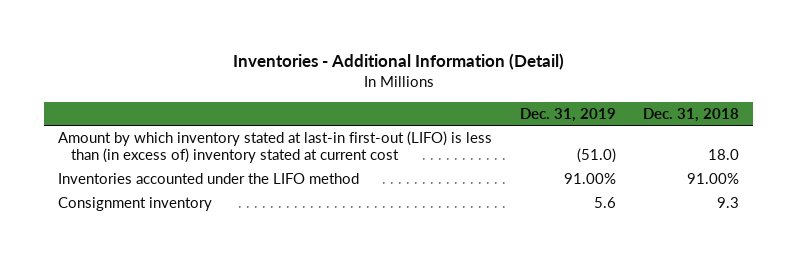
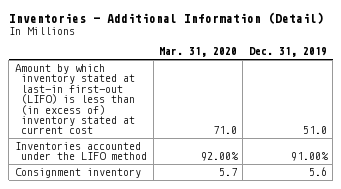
[643,107,740,122] Dec. 31, 2018 -> none
none -> [159,47,238,58] Mar. 31, 2020
[576,148,616,164] (51.0) -> [302,126,327,135] 51.0

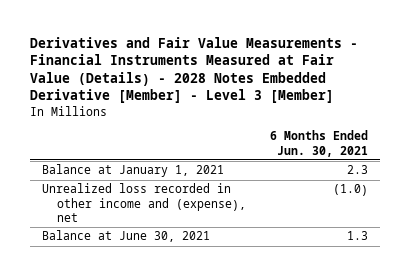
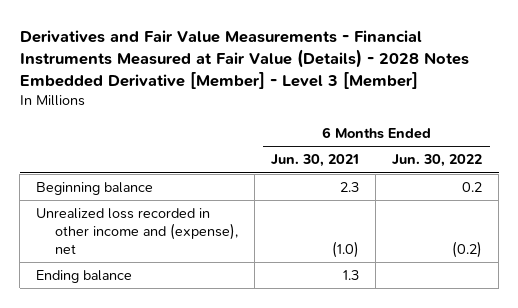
none -> [392,154,483,168] Jun. 30, 2022
[42,164,225,178] Balance at January 1, 2021 -> [36,182,154,196] Beginning balance
[42,230,211,243] Balance at June 30, 2021 -> [36,270,133,284] Ending balance

